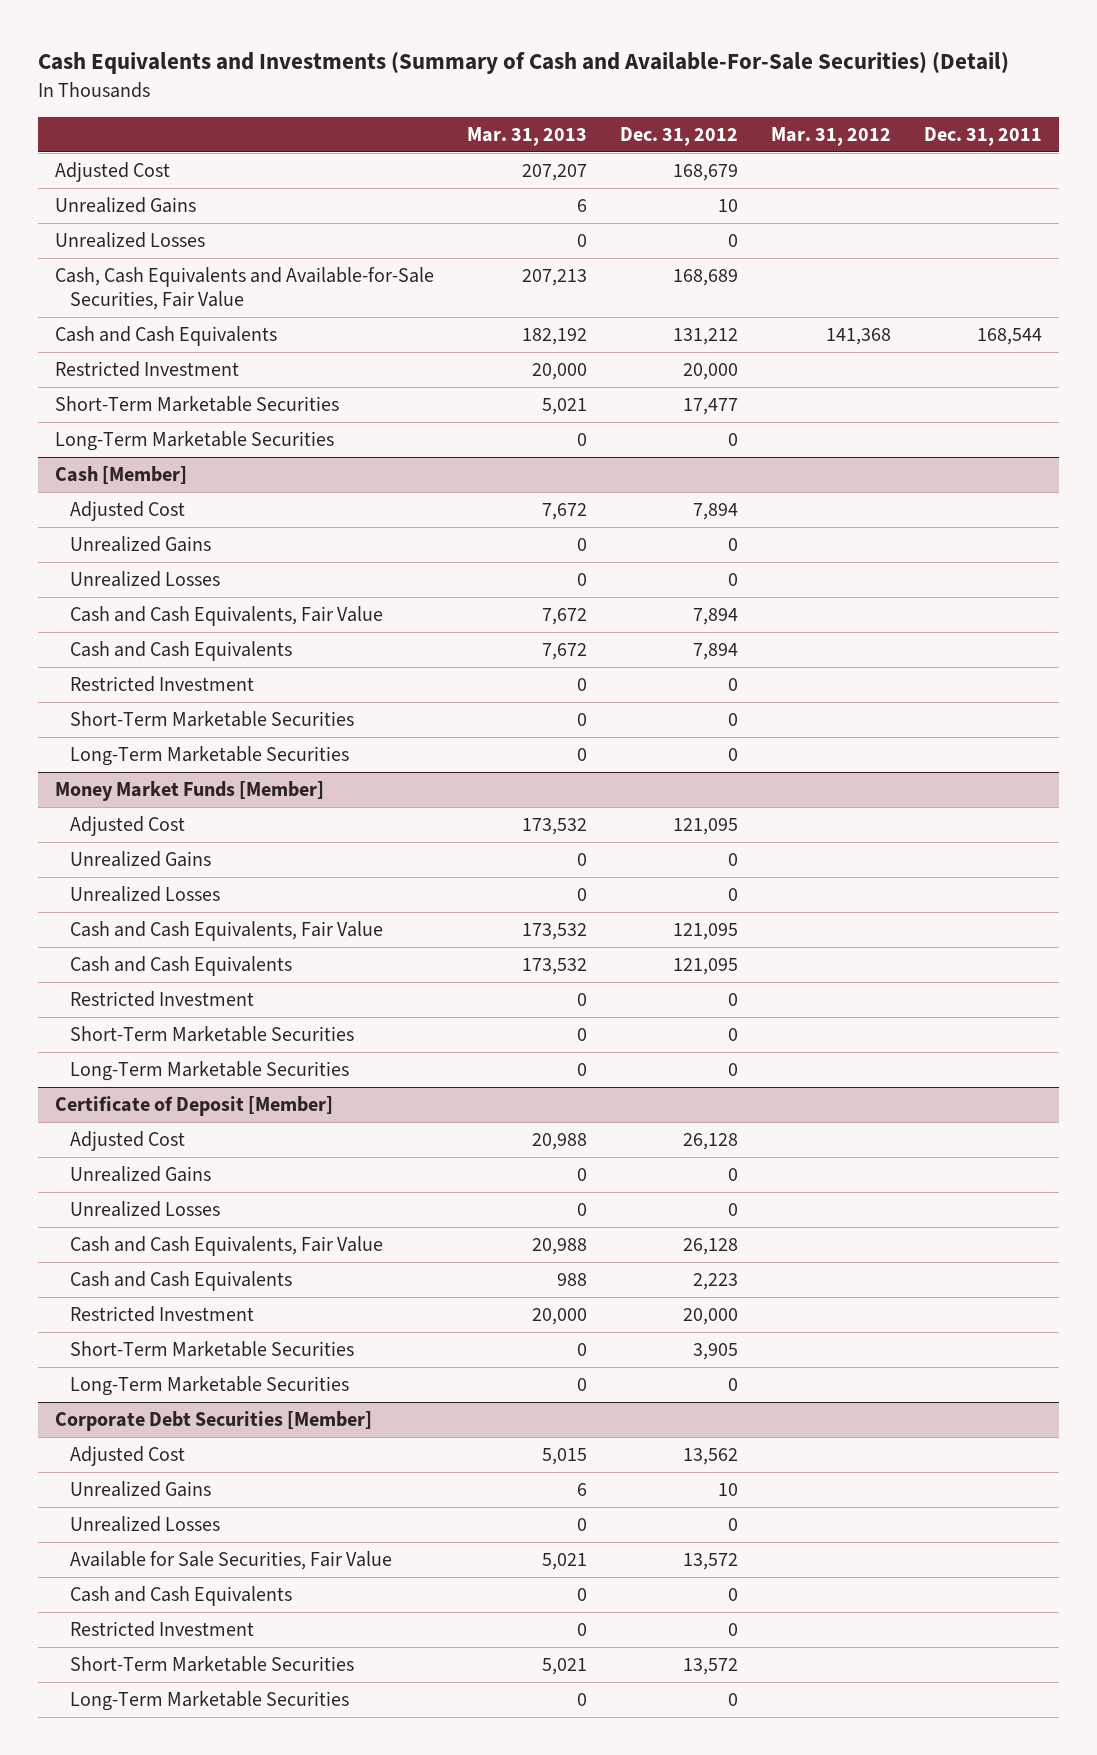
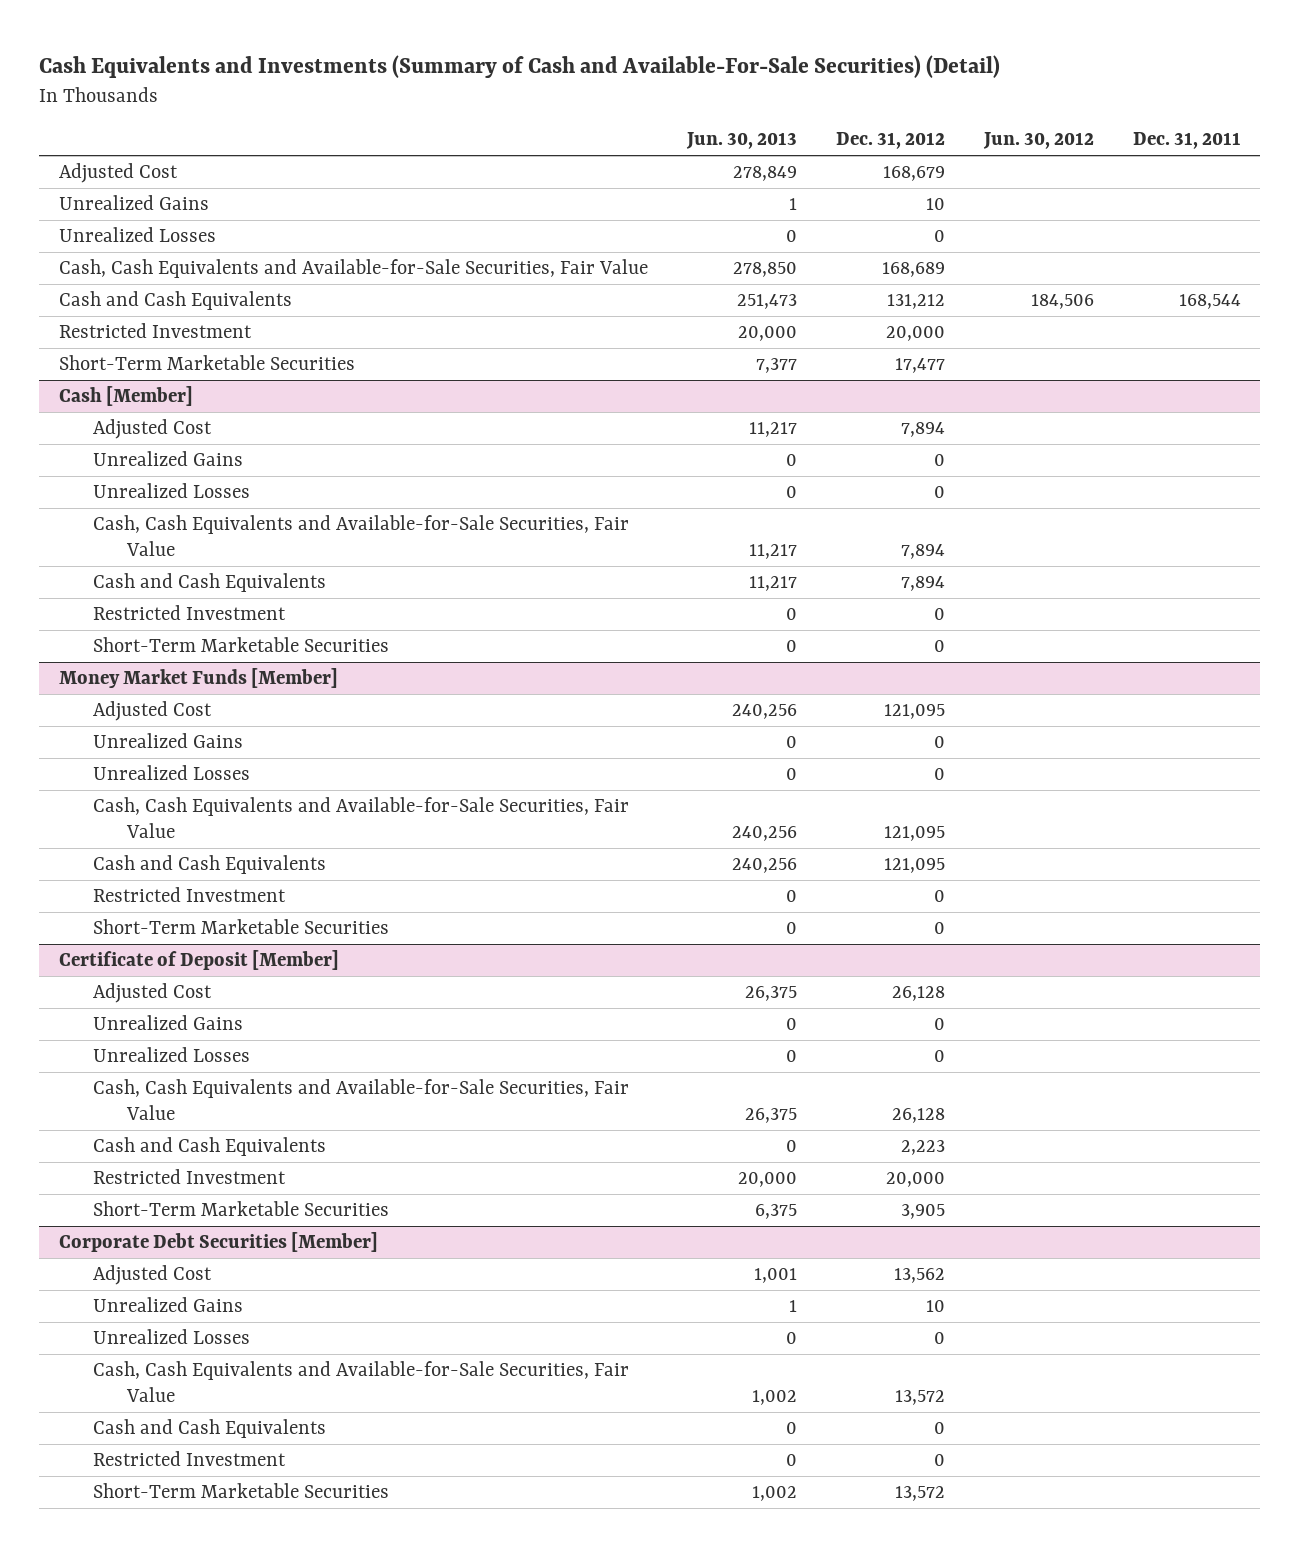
[466,126,587,146] Mar. 31, 2013 -> none
[771,126,892,146] Mar. 31, 2012 -> none
none -> [685,132,797,150] Jun. 30, 2013
none -> [982,132,1094,150] Jun. 30, 2012
[54,431,334,452] Long-Term Marketable Securities -> none
[70,606,384,627] Cash and Cash Equivalents, Fair Value -> [92,515,629,557] Cash, Cash Equivalents and Available-for-Sale Securities, Fair Value
[70,746,350,767] Long-Term Marketable Securities -> none
[70,921,384,942] Cash and Cash Equivalents, Fair Value -> [92,797,629,839] Cash, Cash Equivalents and Available-for-Sale Securities, Fair Value
[70,1061,350,1082] Long-Term Marketable Securities -> none
[70,1236,384,1257] Cash and Cash Equivalents, Fair Value -> [92,1079,629,1121] Cash, Cash Equivalents and Available-for-Sale Securities, Fair Value
[70,1376,350,1397] Long-Term Marketable Securities -> none
[70,1551,393,1571] Available for Sale Securities, Fair Value -> [92,1361,629,1403] Cash, Cash Equivalents and Available-for-Sale Securities, Fair Value
[70,1691,350,1712] Long-Term Marketable Securities -> none

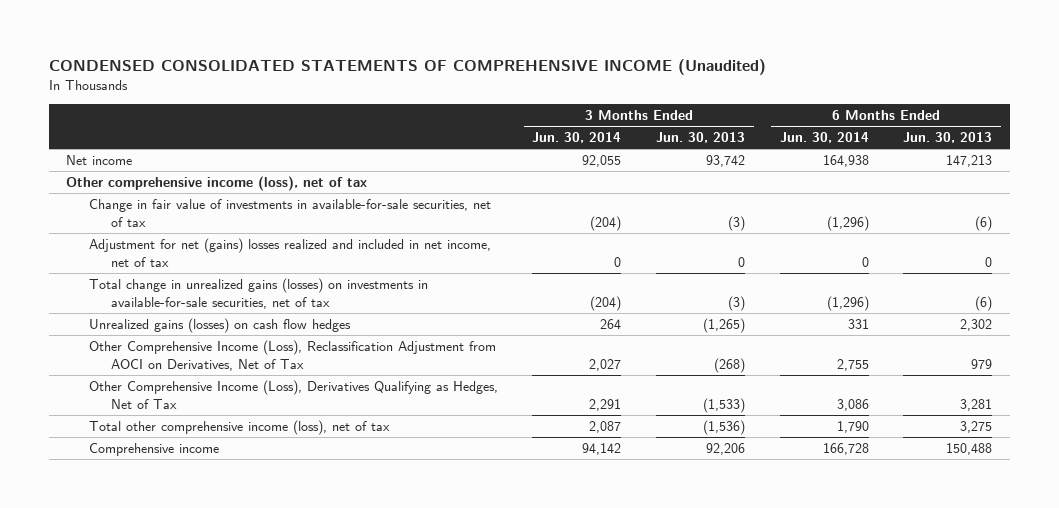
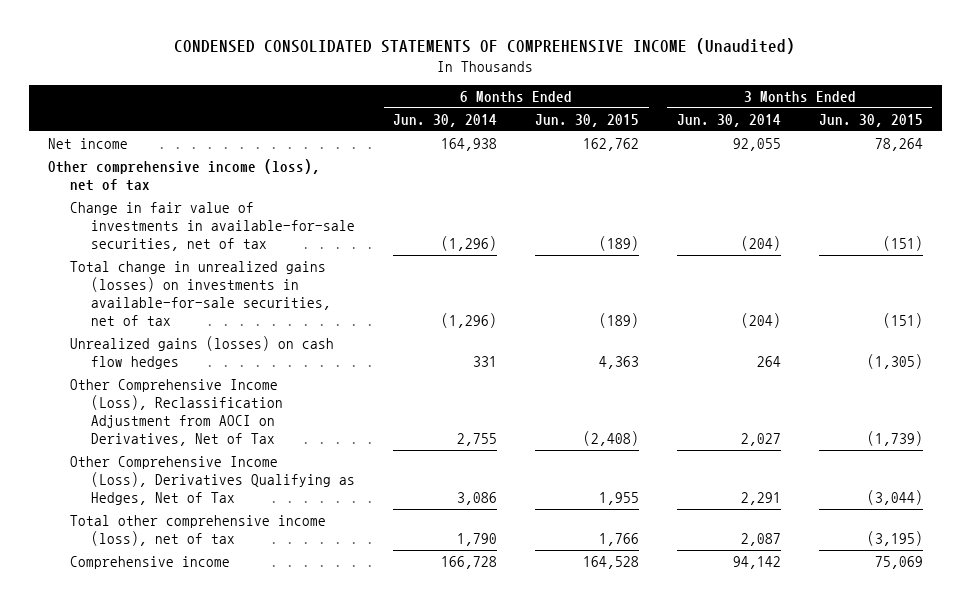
[655,131,745,143] Jun. 30, 2013 -> none
[903,131,993,143] Jun. 30, 2013 -> none
none -> [535,113,640,127] Jun. 30, 2015
none -> [818,113,923,127] Jun. 30, 2015
[88,237,491,267] Adjustment for net (gains) losses realized and included in net income, net of tax -> none

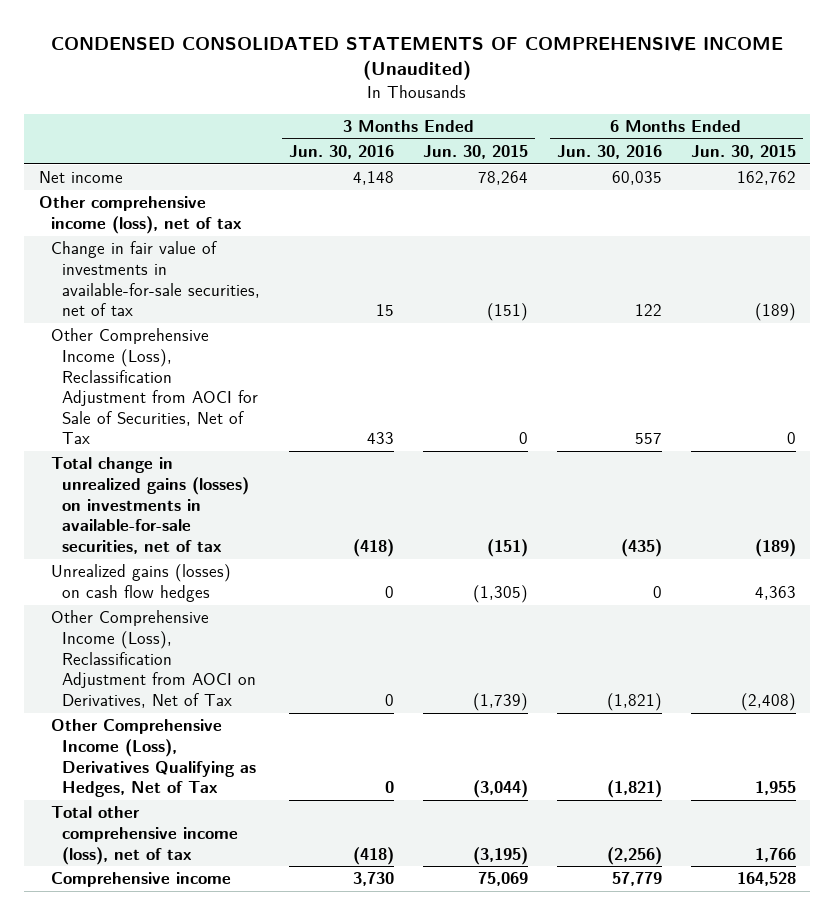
[393,113,498,127] Jun. 30, 2014 -> none
[676,113,781,127] Jun. 30, 2014 -> none
none -> [289,145,395,160] Jun. 30, 2016
none -> [557,145,663,160] Jun. 30, 2016
none -> [50,328,259,445] Other Comprehensive Income (Loss), Reclassification Adjustment from AOCI for Sale of Securities, Net of Tax

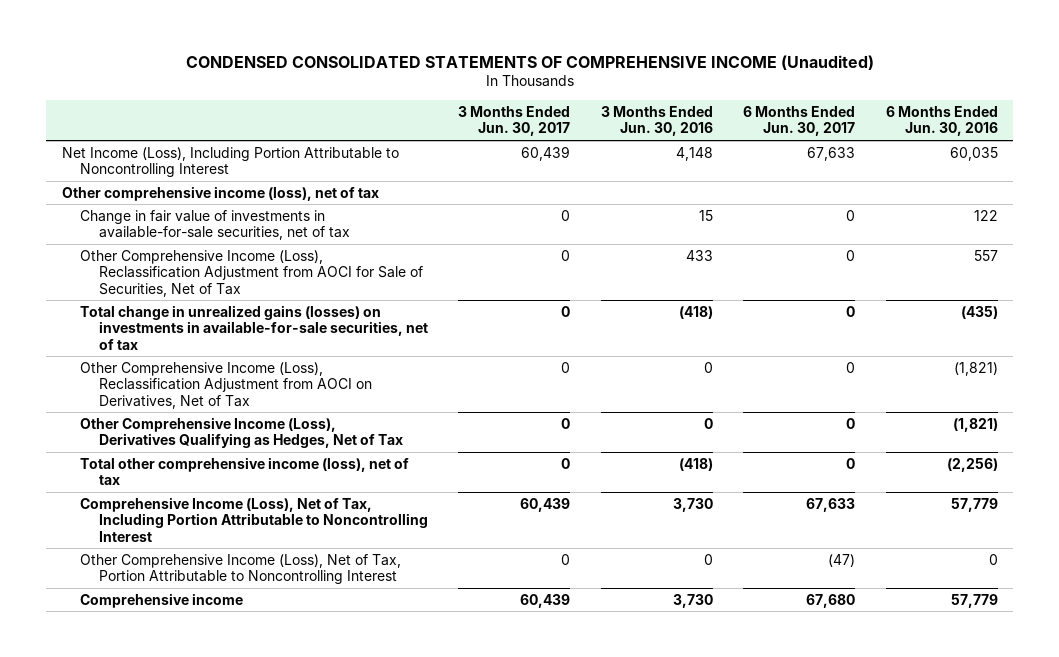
[423,145,529,160] Jun. 30, 2015 -> none
[690,145,796,160] Jun. 30, 2015 -> none
none -> [458,105,571,137] 3 Months Ended Jun. 30, 2017
none -> [743,105,856,137] 6 Months Ended Jun. 30, 2017
[38,171,123,184] Net income -> [61,146,399,178] Net Income (Loss), Including Portion Attributable to Noncontrolling Interest
[50,564,231,602] Unrealized gains (losses) on cash flow hedges -> none
none -> [80,496,428,542] Comprehensive Income (Loss), Net of Tax, Including Portion Attributable to Noncontrolling Interest
none -> [80,553,402,585] Other Comprehensive Income (Loss), Net of Tax, Portion Attributable to Noncontrolling Interest

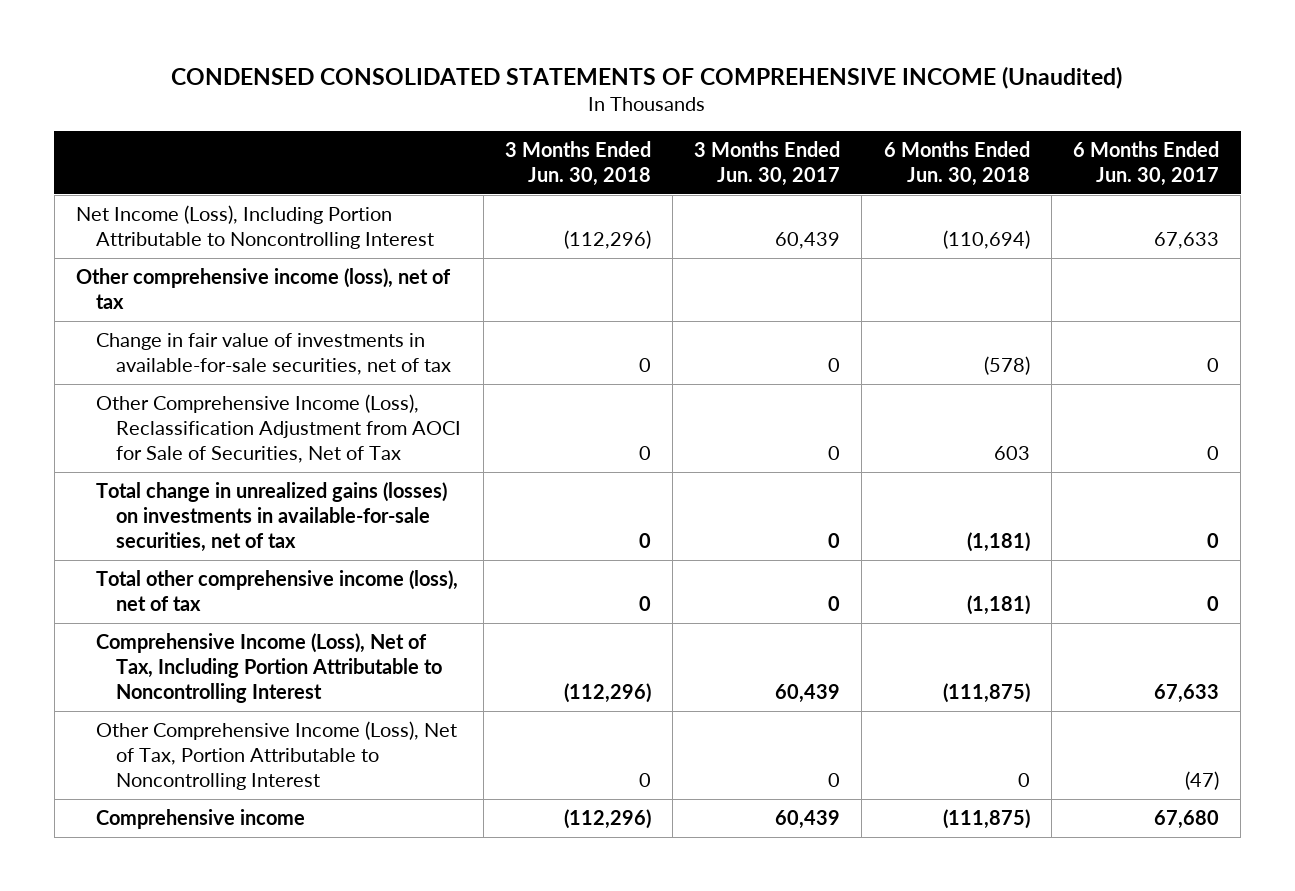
[600,105,713,137] 3 Months Ended Jun. 30, 2016 -> none
[885,105,998,137] 6 Months Ended Jun. 30, 2016 -> none
none -> [504,140,651,187] 3 Months Ended Jun. 30, 2018
none -> [883,140,1030,187] 6 Months Ended Jun. 30, 2018
[80,361,372,409] Other Comprehensive Income (Loss), Reclassification Adjustment from AOCI on Derivatives, Net of Tax -> none
[80,416,403,449] Other Comprehensive Income (Loss), Derivatives Qualifying as Hedges, Net of Tax -> none

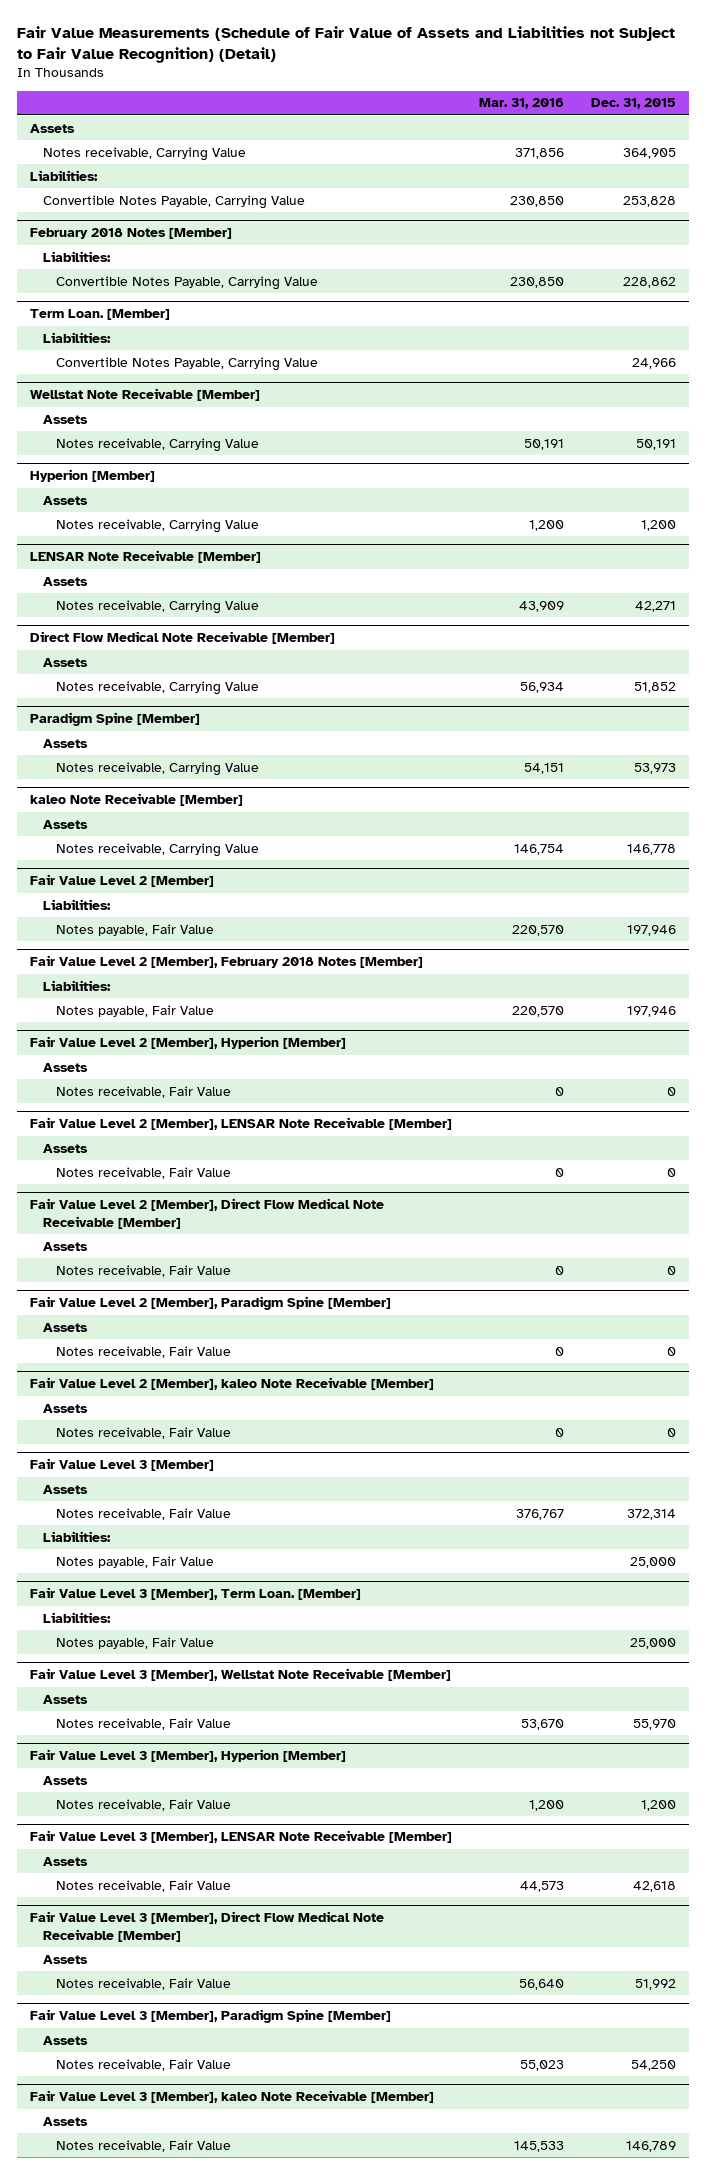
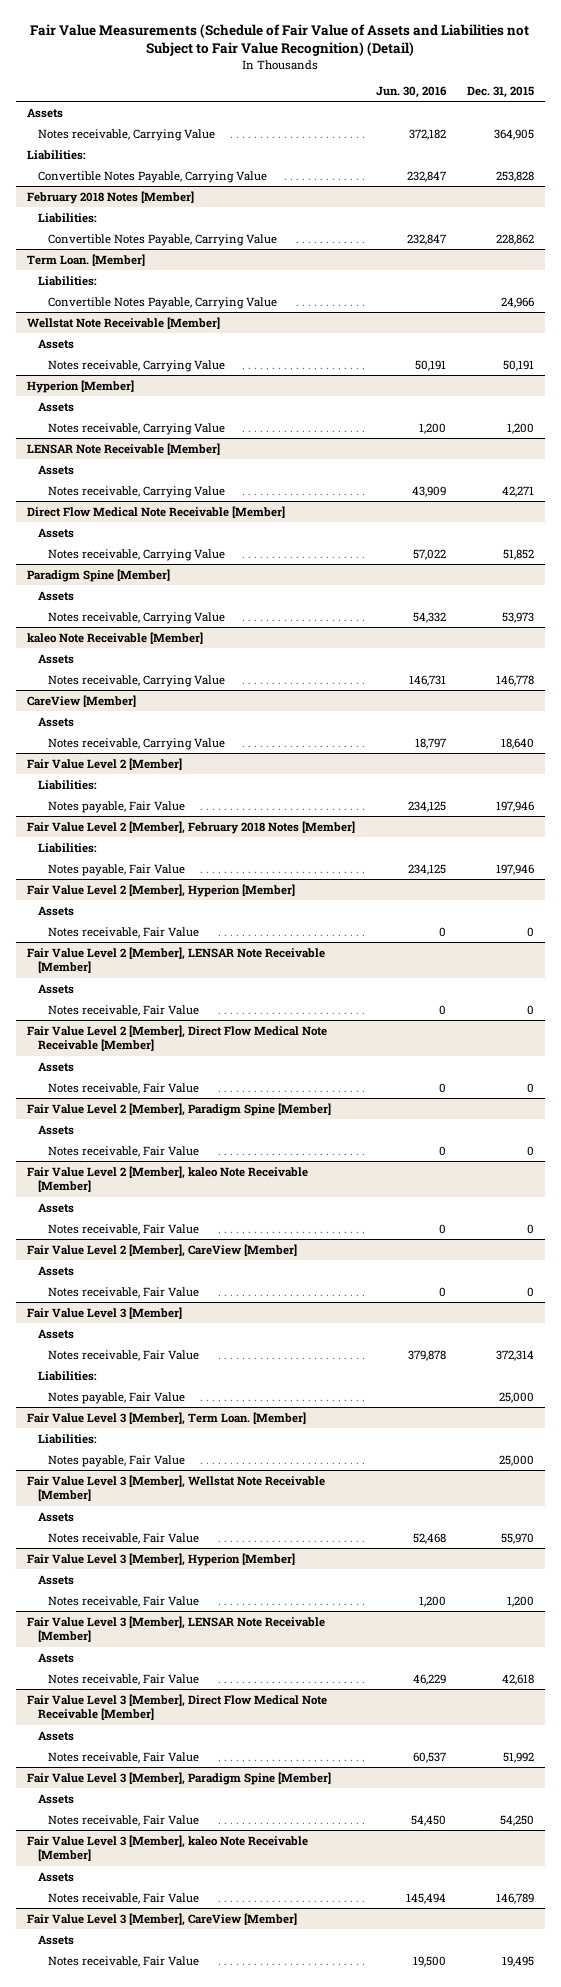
[478,98,564,110] Mar. 31, 2016 -> none
none -> [375,86,447,99] Jun. 30, 2016
none -> [26,694,136,707] CareView [Member]
none -> [37,716,74,727] Assets
none -> [48,737,226,750] Notes receivable, Carrying Value
none -> [26,1243,297,1257] Fair Value Level 2 [Member], CareView [Member]
none -> [37,1265,74,1276] Assets
none -> [48,1286,200,1298] Notes receivable, Fair Value
none -> [26,1912,297,1926] Fair Value Level 3 [Member], CareView [Member]
none -> [37,1934,74,1945] Assets
none -> [48,1955,200,1967] Notes receivable, Fair Value

